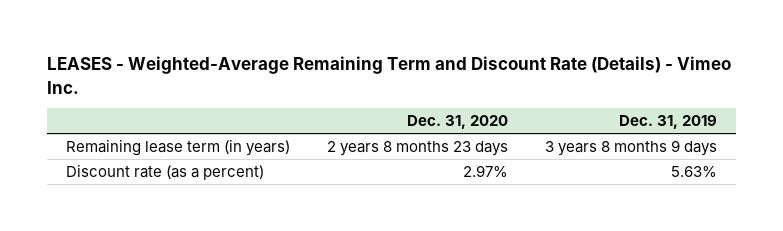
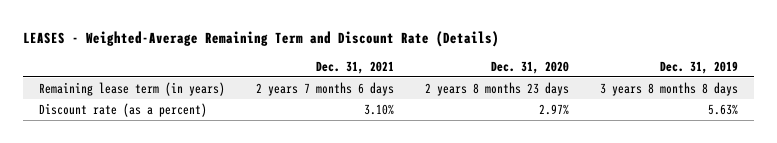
[47,56,732,94] LEASES - Weighted-Average Remaining Term and Discount Rate (Details) - Vimeo Inc. -> [23,31,500,48] LEASES - Weighted-Average Remaining Term and Discount Rate (Details)
none -> [315,60,394,74] Dec. 31, 2021
[545,139,718,156] 3 years 8 months 9 days -> [600,81,739,96] 3 years 8 months 8 days

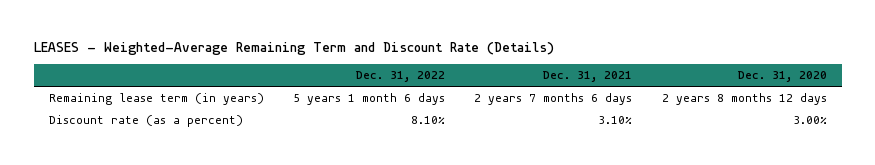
[660,60,739,74] Dec. 31, 2019 -> none
none -> [355,71,445,83] Dec. 31, 2022
[425,81,570,96] 2 years 8 months 23 days -> [661,93,827,106] 2 years 8 months 12 days
[539,103,570,115] 2.97% -> [792,116,827,125] 3.00%

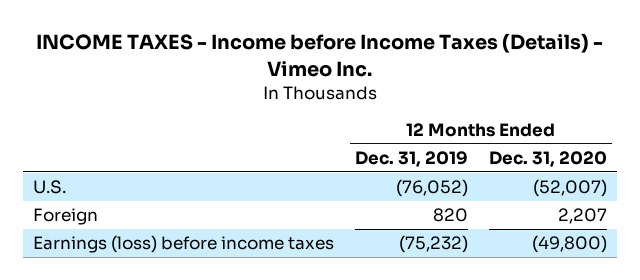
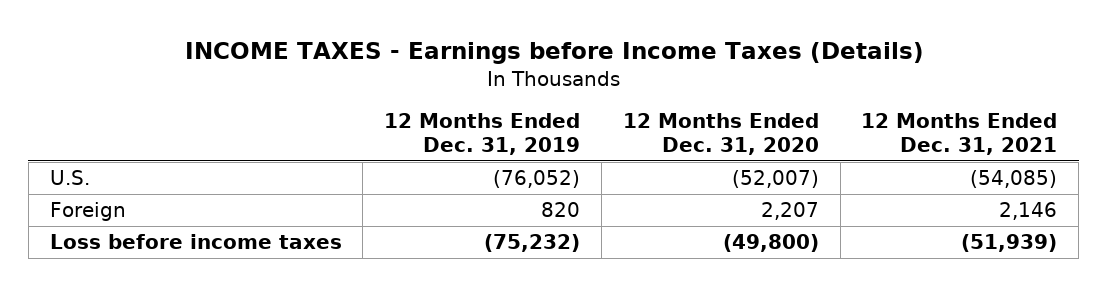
[36,33,604,77] INCOME TAXES - Income before Income Taxes (Details) - Vimeo Inc. -> [184,41,924,64] INCOME TAXES - Earnings before Income Taxes (Details)
none -> [861,113,1058,155] 12 Months Ended Dec. 31, 2021
[33,235,335,254] Earnings (loss) before income taxes -> [49,234,342,250] Loss before income taxes

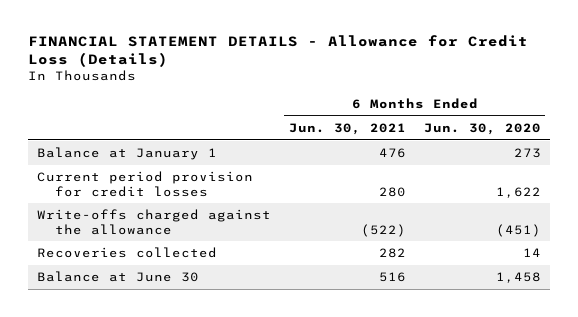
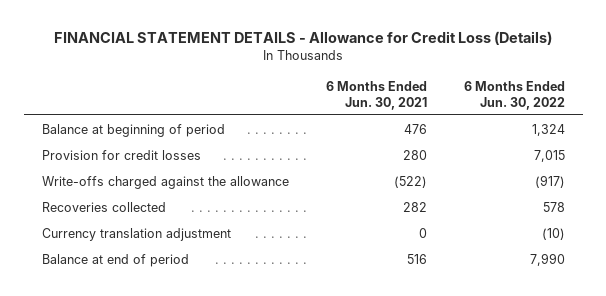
[423,122,541,135] Jun. 30, 2020 -> none
none -> [463,80,565,110] 6 Months Ended Jun. 30, 2022
[36,146,217,160] Balance at January 1 -> [41,123,225,137] Balance at beginning of period
[36,170,253,197] Current period provision for credit losses -> [41,149,201,160] Provision for credit losses
none -> [41,227,231,241] Currency translation adjustment
[36,270,199,282] Balance at June 30 -> [41,253,189,267] Balance at end of period

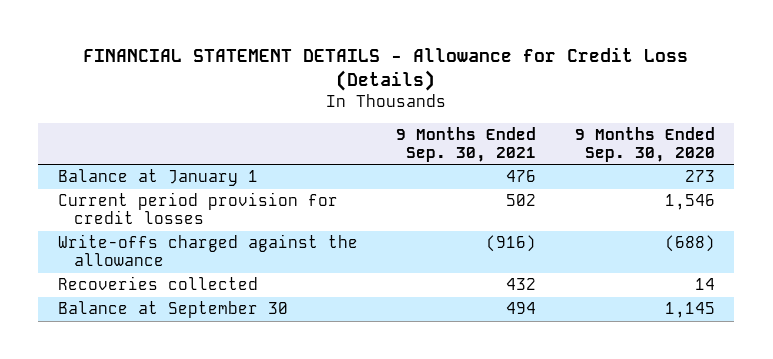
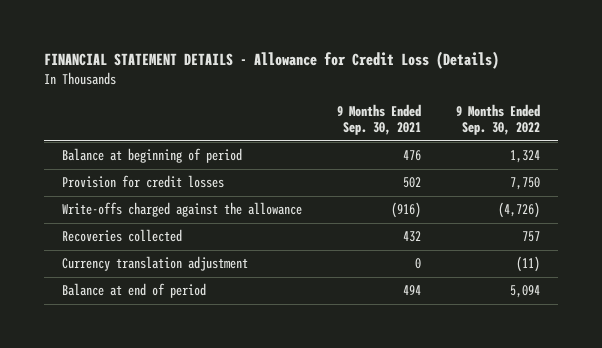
[574,126,715,163] 9 Months Ended Sep. 30, 2020 -> none
none -> [456,103,541,136] 9 Months Ended Sep. 30, 2022
[57,169,258,187] Balance at January 1 -> [61,148,242,164] Balance at beginning of period
[57,192,338,225] Current period provision for credit losses -> [61,175,224,189] Provision for credit losses
none -> [61,256,248,272] Currency translation adjustment
[57,301,288,319] Balance at September 30 -> [61,283,206,299] Balance at end of period

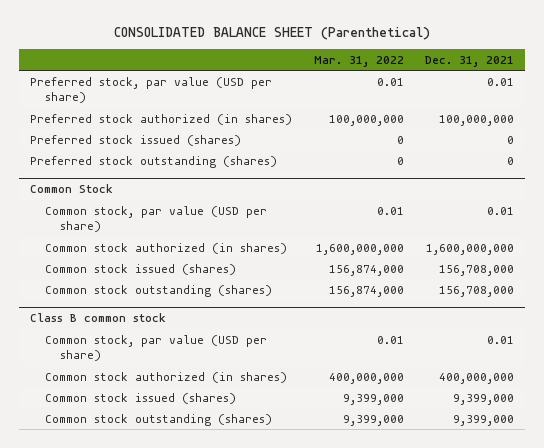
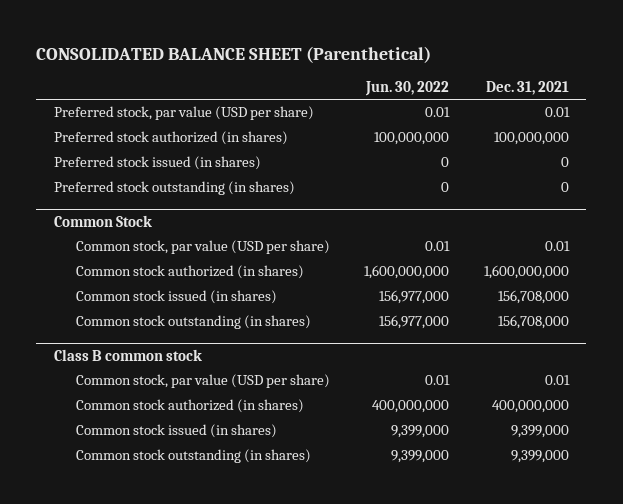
[313,55,404,67] Mar. 31, 2022 -> none
none -> [365,81,450,97] Jun. 30, 2022
[29,134,241,146] Preferred stock issued (shares) -> [53,156,261,171] Preferred stock issued (in shares)
[29,155,277,168] Preferred stock outstanding (shares) -> [53,181,295,196] Preferred stock outstanding (in shares)
[45,263,237,275] Common stock issued (shares) -> [75,290,277,305] Common stock issued (in shares)
[45,284,273,297] Common stock outstanding (shares) -> [75,315,311,330] Common stock outstanding (in shares)
[45,392,237,404] Common stock issued (shares) -> [75,424,277,439] Common stock issued (in shares)
[45,413,273,426] Common stock outstanding (shares) -> [75,449,311,464] Common stock outstanding (in shares)

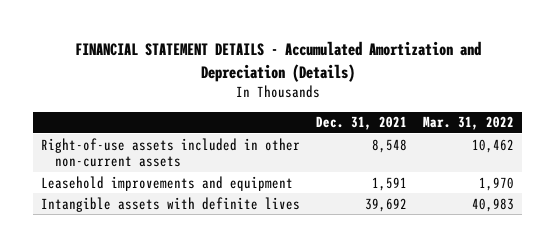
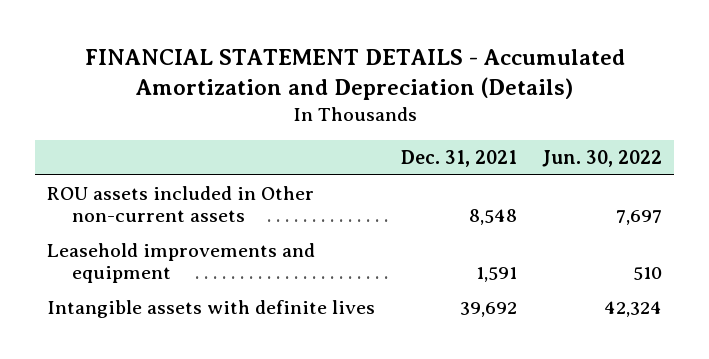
[423,116,515,131] Mar. 31, 2022 -> none
none -> [541,150,662,168] Jun. 30, 2022
[41,137,301,168] Right-of-use assets included in other non-current assets -> [47,185,315,223] ROU assets included in Other non-current assets

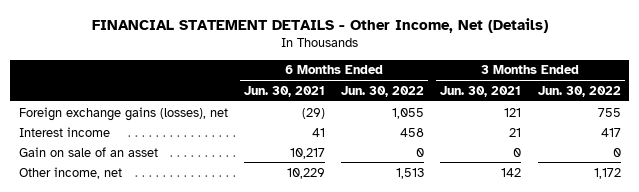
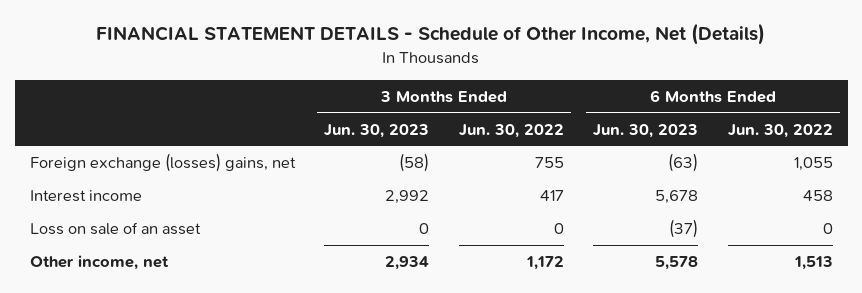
[91,18,548,34] FINANCIAL STATEMENT DETAILS - Other Income, Net (Details) -> [96,23,766,46] FINANCIAL STATEMENT DETAILS - Schedule of Other Income, Net (Details)
[243,85,325,97] Jun. 30, 2021 -> none
[440,85,522,97] Jun. 30, 2021 -> none
none -> [324,123,430,138] Jun. 30, 2023
none -> [593,123,699,138] Jun. 30, 2023
[18,106,228,121] Foreign exchange gains (losses), net -> [29,153,296,173] Foreign exchange (losses) gains, net
[18,146,158,157] Gain on sale of an asset -> [29,222,201,236] Loss on sale of an asset

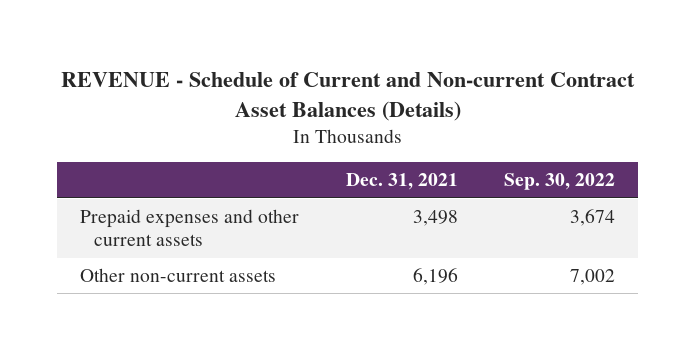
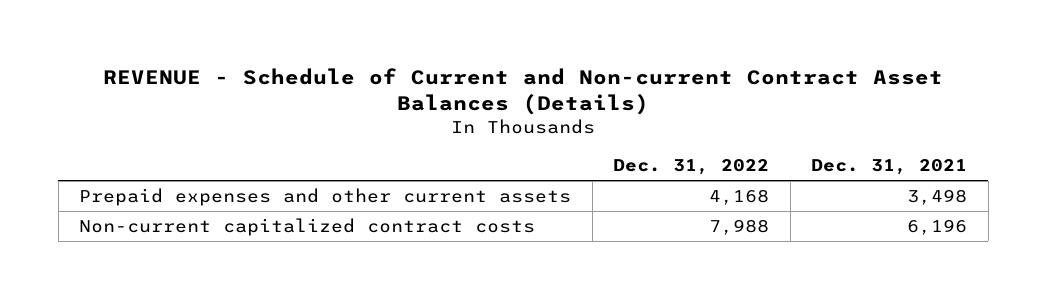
[504,173,616,191] Sep. 30, 2022 -> none
none -> [613,158,770,175] Dec. 31, 2022
[80,268,277,283] Other non-current assets -> [79,218,536,237] Non-current capitalized contract costs

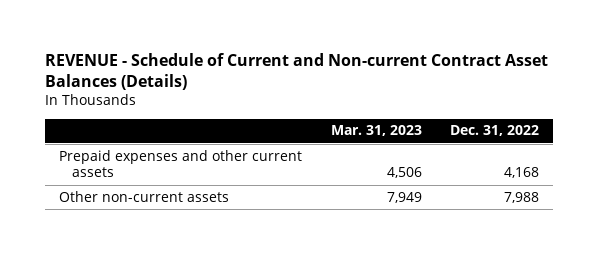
[811,158,968,175] Dec. 31, 2021 -> none
none -> [330,125,422,137] Mar. 31, 2023
[79,218,536,237] Non-current capitalized contract costs -> [59,190,230,202] Other non-current assets

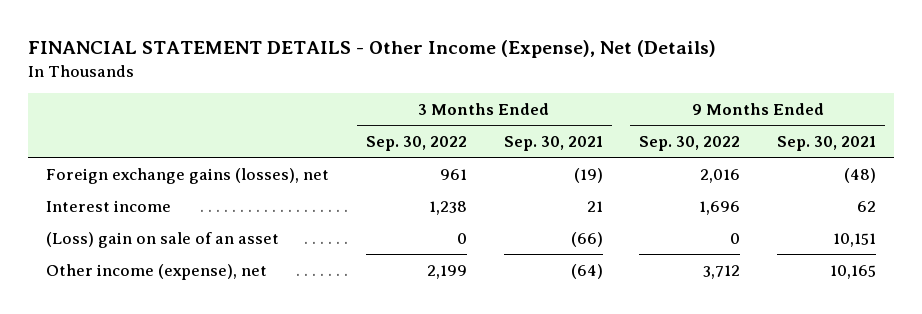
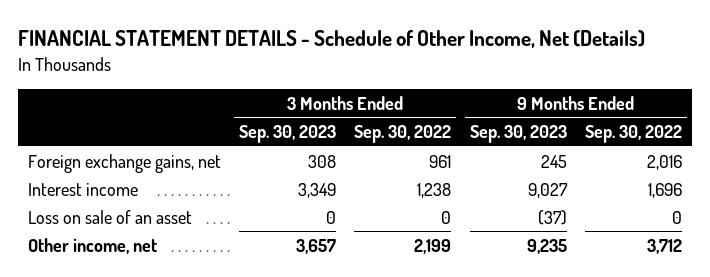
[27,39,716,58] FINANCIAL STATEMENT DETAILS - Other Income (Expense), Net (Details) -> [18,30,646,49] FINANCIAL STATEMENT DETAILS - Schedule of Other Income, Net (Details)
[503,136,603,152] Sep. 30, 2021 -> none
[776,136,876,152] Sep. 30, 2021 -> none
none -> [239,125,337,144] Sep. 30, 2023
none -> [469,125,567,144] Sep. 30, 2023
[46,167,330,184] Foreign exchange gains (losses), net -> [27,153,221,173] Foreign exchange gains, net
[46,231,280,248] (Loss) gain on sale of an asset -> [27,209,192,224] Loss on sale of an asset
[46,263,268,280] Other income (expense), net -> [27,237,157,254] Other income, net

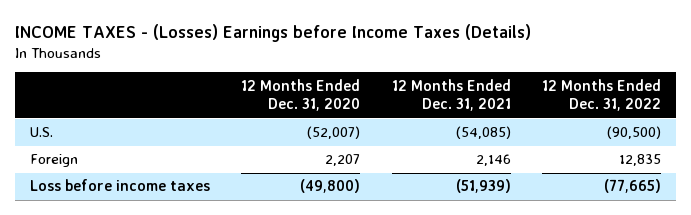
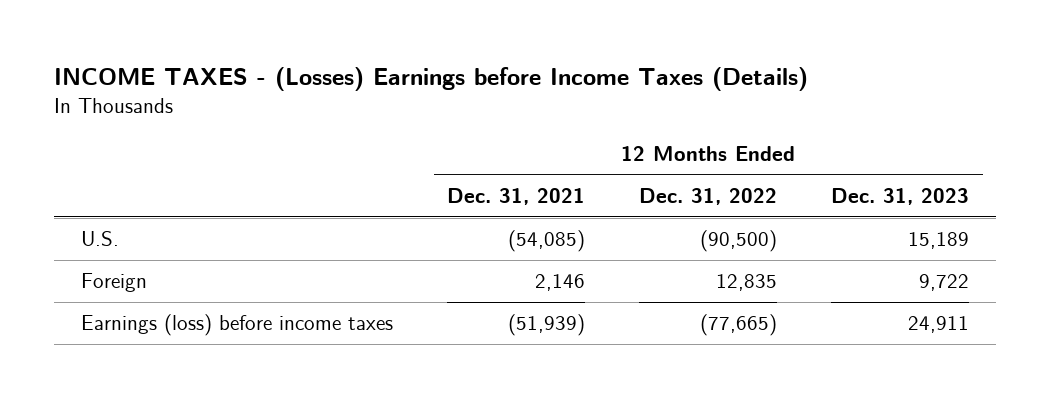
[241,78,361,112] 12 Months Ended Dec. 31, 2020 -> none
none -> [831,187,970,205] Dec. 31, 2023
[30,179,211,192] Loss before income taxes -> [80,314,393,337] Earnings (loss) before income taxes

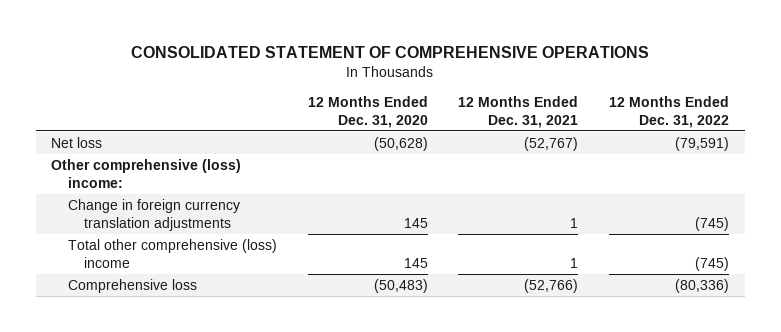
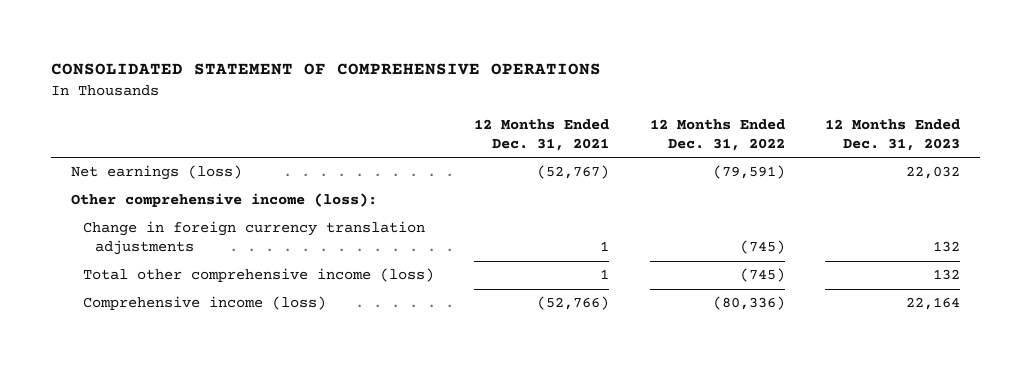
[307,95,428,128] 12 Months Ended Dec. 31, 2020 -> none
none -> [825,118,961,151] 12 Months Ended Dec. 31, 2023
[51,136,103,148] Net loss -> [70,165,242,181] Net earnings (loss)
[51,158,242,188] Other comprehensive (loss) income: -> [70,193,377,208] Other comprehensive income (loss):
[67,238,277,268] Total other comprehensive (loss) income -> [82,268,434,283] Total other comprehensive income (loss)
[67,278,197,293] Comprehensive loss -> [82,296,326,311] Comprehensive income (loss)

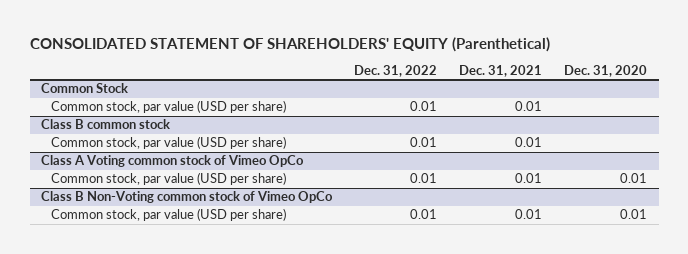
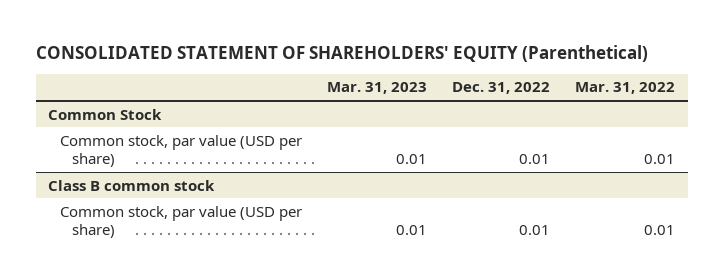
[459,64,543,77] Dec. 31, 2021 -> none
[564,64,648,77] Dec. 31, 2020 -> none
none -> [327,82,428,95] Mar. 31, 2023
none -> [575,82,676,95] Mar. 31, 2022
[40,155,304,168] Class A Voting common stock of Vimeo OpCo -> none
[50,172,286,186] Common stock, par value (USD per share) -> none
[40,191,333,204] Class B Non-Voting common stock of Vimeo OpCo -> none
[50,208,286,222] Common stock, par value (USD per share) -> none

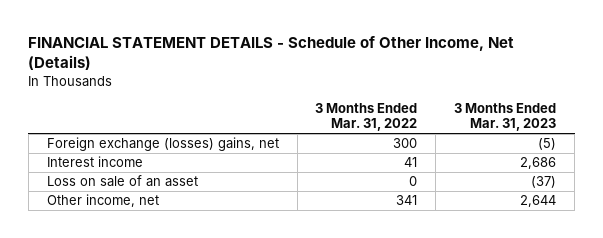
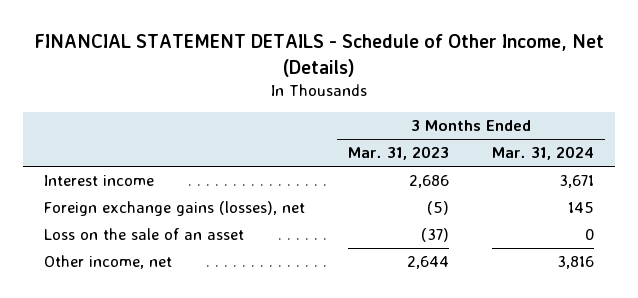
[315,102,418,132] 3 Months Ended Mar. 31, 2022 -> none
none -> [491,146,594,161] Mar. 31, 2024
[46,137,279,152] Foreign exchange (losses) gains, net -> none
none -> [44,201,306,217] Foreign exchange gains (losses), net
[46,175,198,188] Loss on sale of an asset -> [44,228,245,241] Loss on the sale of an asset

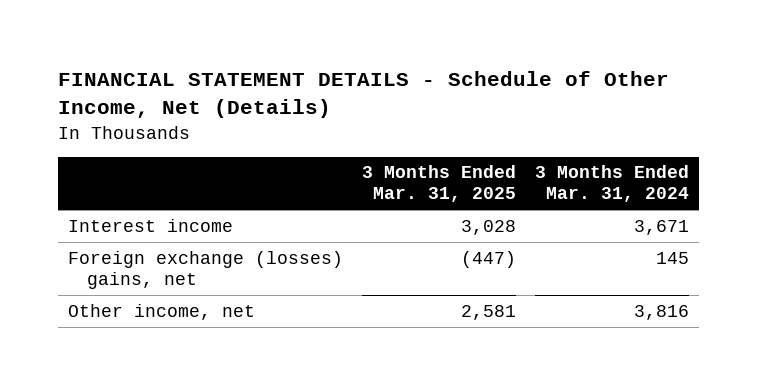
[348,146,450,161] Mar. 31, 2023 -> none
none -> [361,165,516,203] 3 Months Ended Mar. 31, 2025
[44,228,245,241] Loss on the sale of an asset -> none
[44,201,306,217] Foreign exchange gains (losses), net -> [67,250,343,289] Foreign exchange (losses) gains, net

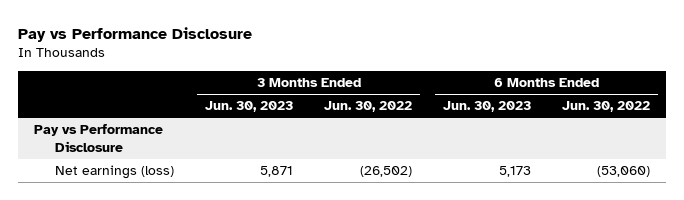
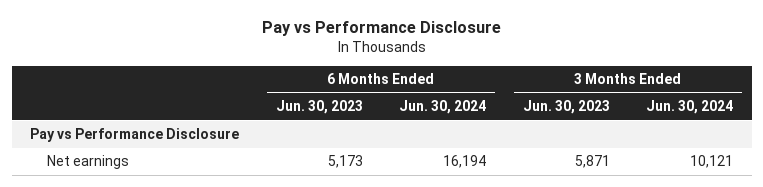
[324,101,413,113] Jun. 30, 2022 -> none
[562,101,651,113] Jun. 30, 2022 -> none
none -> [399,100,487,115] Jun. 30, 2024
none -> [646,100,734,115] Jun. 30, 2024
[54,165,174,180] Net earnings (loss) -> [46,155,129,170] Net earnings

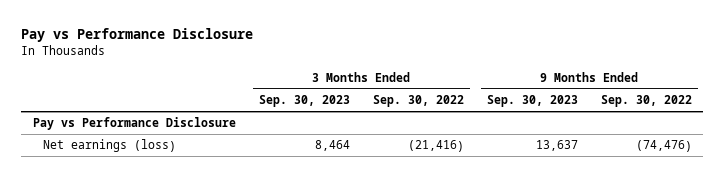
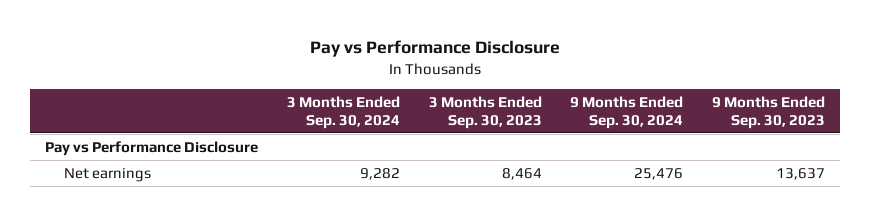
[372,95,464,108] Sep. 30, 2022 -> none
[600,95,692,108] Sep. 30, 2022 -> none
none -> [286,95,400,129] 3 Months Ended Sep. 30, 2024
none -> [570,95,684,129] 9 Months Ended Sep. 30, 2024
[42,139,176,153] Net earnings (loss) -> [63,168,151,183] Net earnings

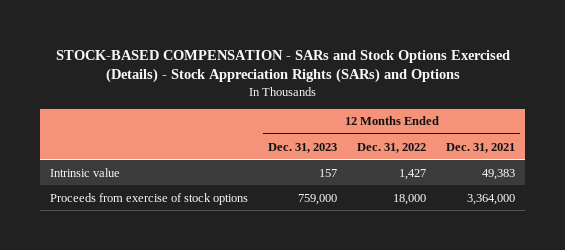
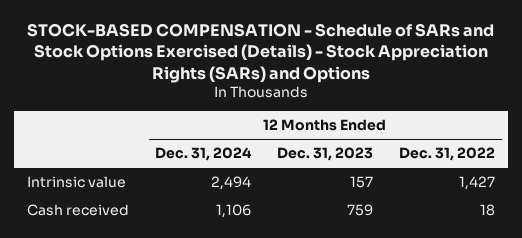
[55,49,510,84] STOCK-BASED COMPENSATION - SARs and Stock Options Exercised (Details) - Stock Appreciation Rights (SARs) and Options -> [27,22,495,83] STOCK-BASED COMPENSATION - Schedule of SARs and Stock Options Exercised (Details) - Stock Appreciation Rights (SARs) and Options
[445,142,515,153] Dec. 31, 2021 -> none
none -> [155,147,253,162] Dec. 31, 2024
[50,192,249,205] Proceeds from exercise of stock options -> none
none -> [27,204,130,217] Cash received

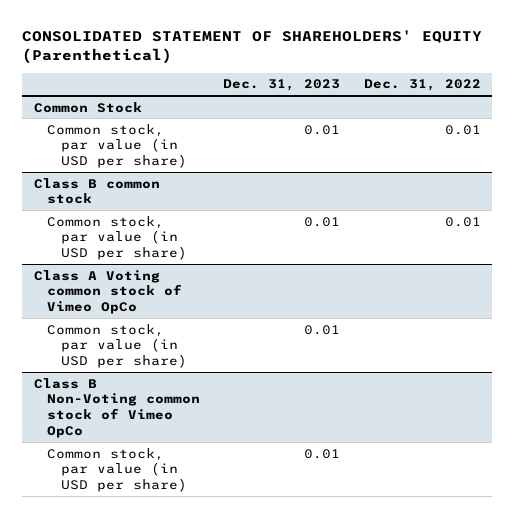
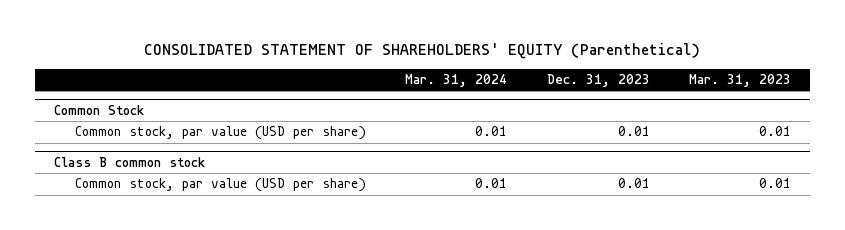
[363,79,481,92] Dec. 31, 2022 -> none
none -> [405,74,508,88] Mar. 31, 2024
none -> [688,74,791,88] Mar. 31, 2023
[47,123,187,169] Common stock, par value (in USD per share) -> [75,126,367,141] Common stock, par value (USD per share)
[33,269,183,315] Class A Voting common stock of Vimeo OpCo -> none
[47,323,187,369] Common stock, par value (in USD per share) -> none
[33,377,201,438] Class B Non-Voting common stock of Vimeo OpCo -> none
[47,447,187,493] Common stock, par value (in USD per share) -> none
[47,215,187,261] Common stock, par value (in USD per share) -> [75,178,367,193] Common stock, par value (USD per share)

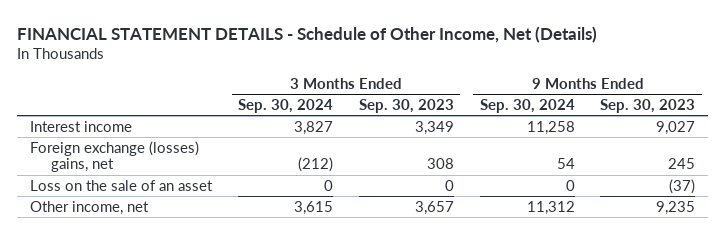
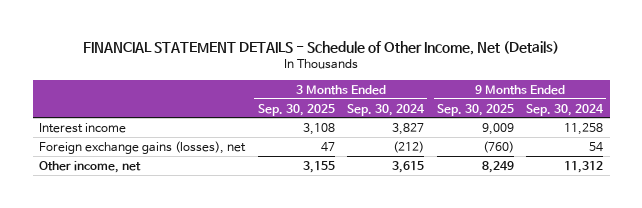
[358,99,454,114] Sep. 30, 2023 -> none
[600,99,696,114] Sep. 30, 2023 -> none
none -> [257,103,335,116] Sep. 30, 2025
none -> [436,103,514,116] Sep. 30, 2025
[30,179,214,191] Loss on the sale of an asset -> none
[30,140,200,173] Foreign exchange (losses) gains, net -> [39,140,247,154] Foreign exchange gains (losses), net

